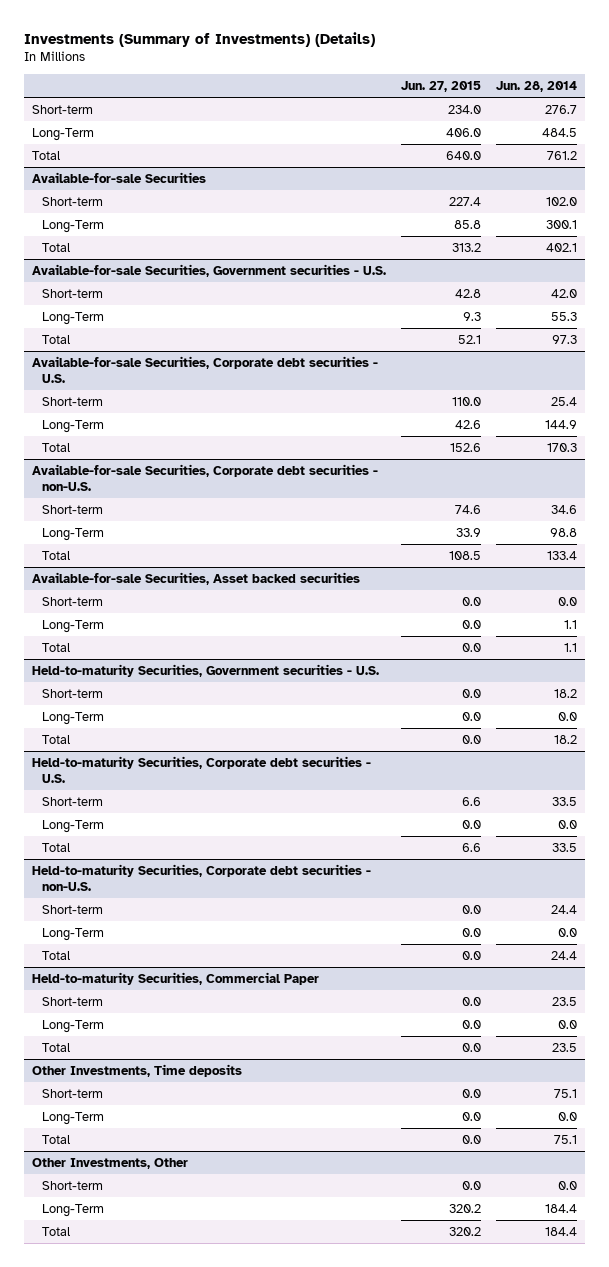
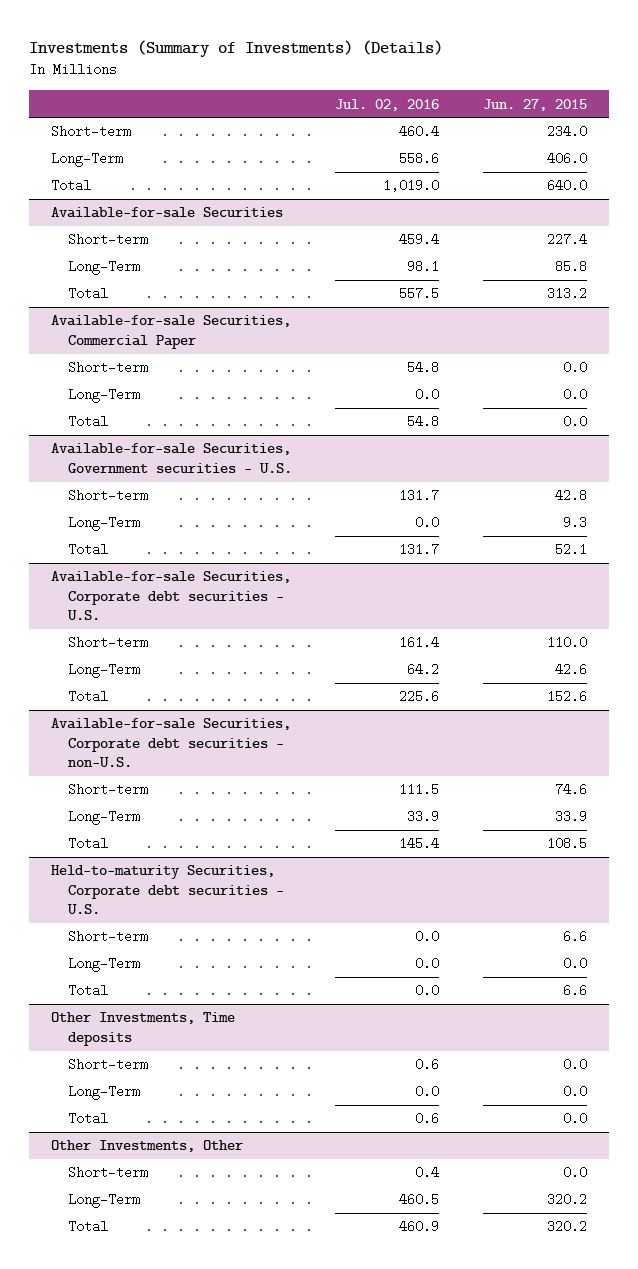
[495,80,577,92] Jun. 28, 2014 -> none
none -> [335,98,440,111] Jul. 02, 2016
none -> [50,315,291,349] Available-for-sale Securities, Commercial Paper
none -> [67,361,148,375] Short-term
none -> [67,388,140,404] Long-Term
none -> [67,415,108,429] Total
[31,571,360,585] Available-for-sale Securities, Asset backed securities -> none
[42,596,104,606] Short-term -> none
[42,619,105,633] Long-Term -> none
[42,642,71,652] Total -> none
[31,663,379,677] Held-to-maturity Securities, Government securities - U.S. -> none
[42,688,104,698] Short-term -> none
[42,711,105,725] Long-Term -> none
[42,734,71,744] Total -> none
[31,863,371,891] Held-to-maturity Securities, Corporate debt securities - non-U.S. -> none
[42,904,104,914] Short-term -> none
[42,927,105,941] Long-Term -> none
[42,950,71,960] Total -> none
[31,971,319,985] Held-to-maturity Securities, Commercial Paper -> none
[42,996,104,1006] Short-term -> none
[42,1019,105,1033] Long-Term -> none
[42,1042,71,1052] Total -> none

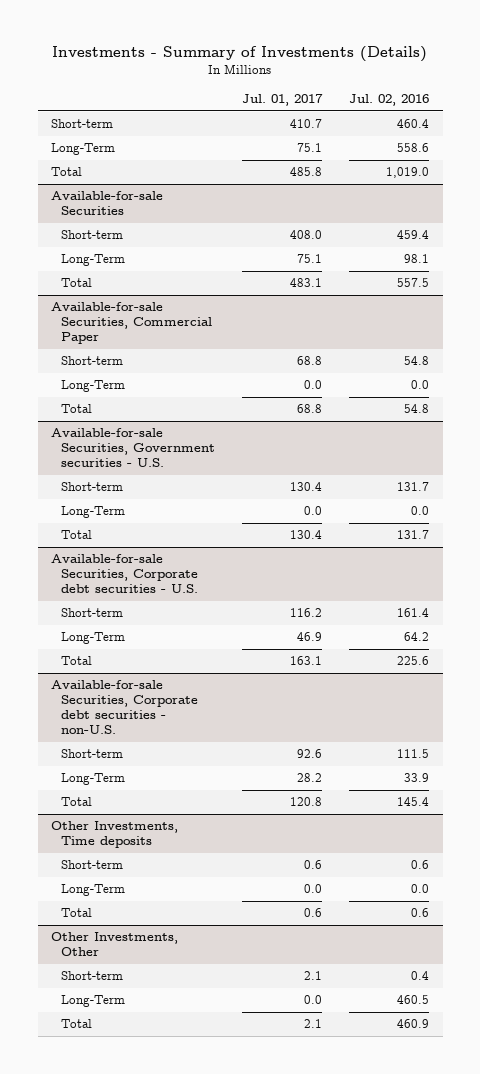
[28,40,443,58] Investments (Summary of Investments) (Details) -> [52,46,428,63] Investments - Summary of Investments (Details)
[483,98,588,111] Jun. 27, 2015 -> none
none -> [242,94,324,107] Jul. 01, 2017
[50,865,284,915] Held-to-maturity Securities, Corporate debt securities - U.S. -> none
[67,930,148,944] Short-term -> none
[67,957,140,973] Long-Term -> none
[67,984,108,998] Total -> none

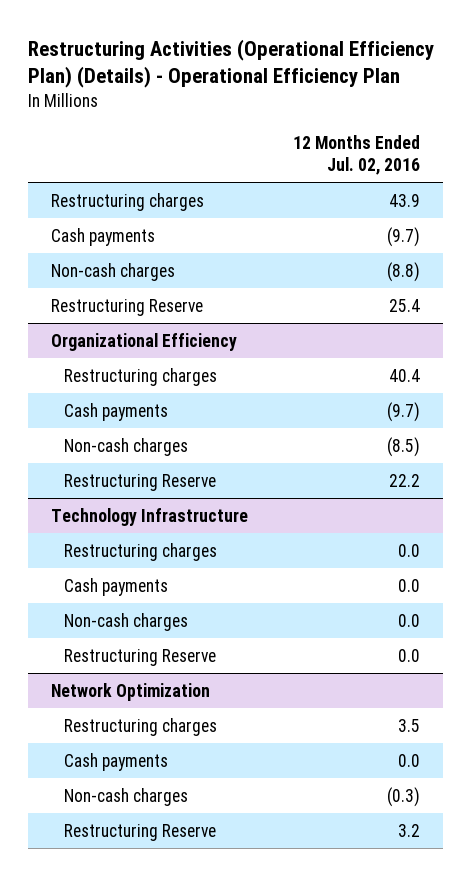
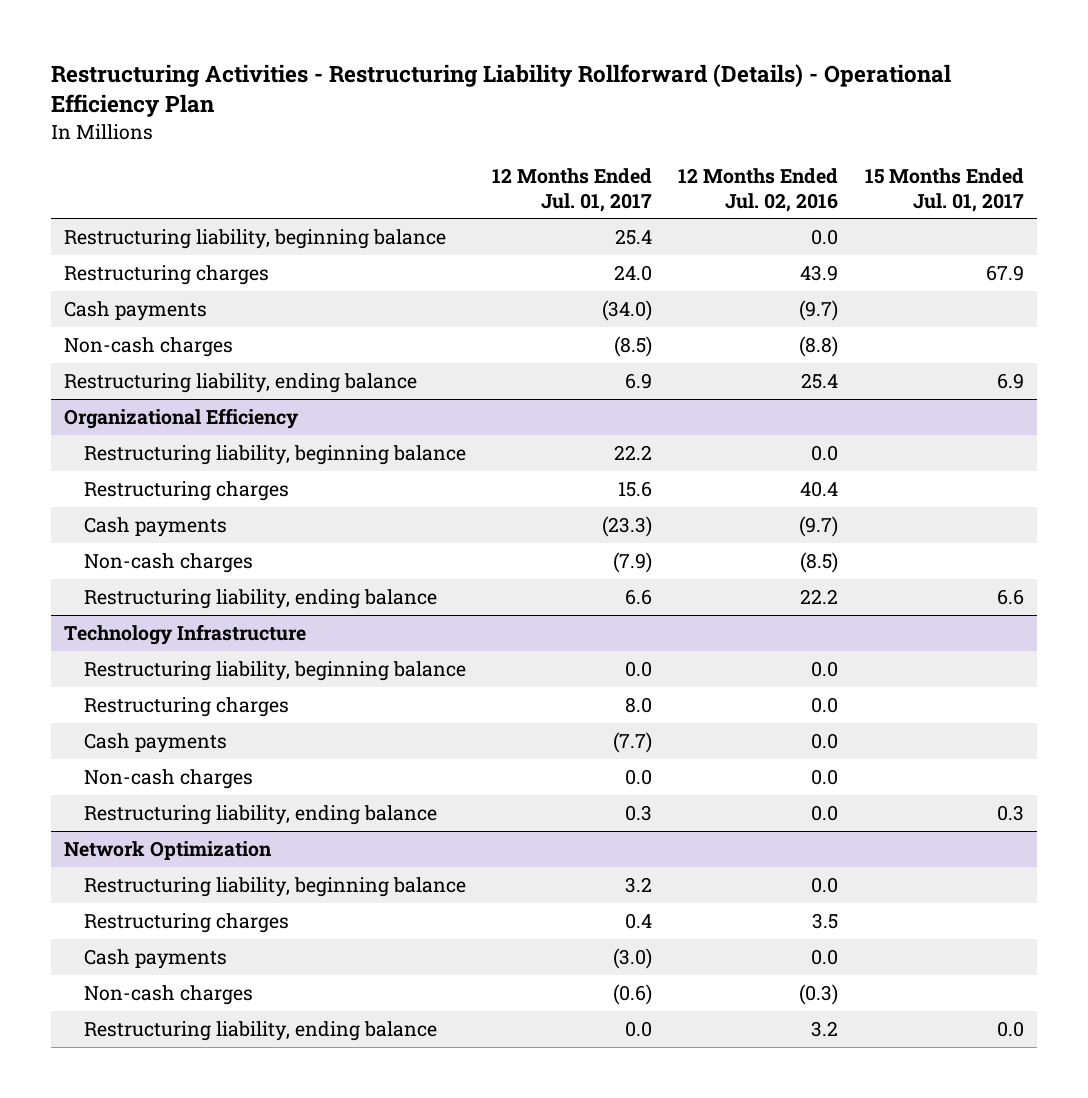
[28,38,435,89] Restructuring Activities (Operational Efficiency Plan) (Details) - Operational Efficiency Plan -> [51,63,952,118] Restructuring Activities - Restructuring Liability Rollforward (Details) - Operational Efficiency Plan
none -> [492,168,653,212] 12 Months Ended Jul. 01, 2017
none -> [864,168,1024,212] 15 Months Ended Jul. 01, 2017
none -> [64,228,447,249] Restructuring liability, beginning balance
[51,298,204,316] Restructuring Reserve -> [64,372,418,393] Restructuring liability, ending balance
none -> [84,444,467,465] Restructuring liability, beginning balance
[63,473,216,491] Restructuring Reserve -> [84,588,438,609] Restructuring liability, ending balance
none -> [84,660,467,681] Restructuring liability, beginning balance
[63,648,216,666] Restructuring Reserve -> [84,804,438,825] Restructuring liability, ending balance
none -> [84,876,467,897] Restructuring liability, beginning balance
[63,823,216,841] Restructuring Reserve -> [84,1020,438,1041] Restructuring liability, ending balance

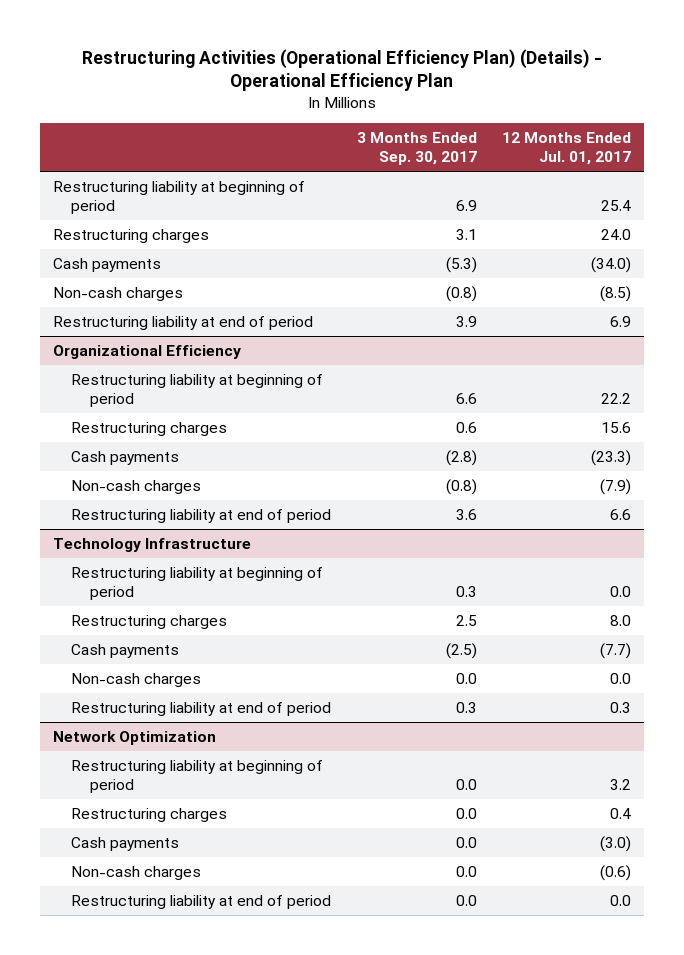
[51,63,952,118] Restructuring Activities - Restructuring Liability Rollforward (Details) - Operational Efficiency Plan -> [82,48,603,92] Restructuring Activities (Operational Efficiency Plan) (Details) - Operational Efficiency Plan
[678,168,839,212] 12 Months Ended Jul. 02, 2016 -> none
[864,168,1024,212] 15 Months Ended Jul. 01, 2017 -> none
none -> [356,132,477,166] 3 Months Ended Sep. 30, 2017
[64,228,447,249] Restructuring liability, beginning balance -> [52,180,305,214] Restructuring liability at beginning of period
[64,372,418,393] Restructuring liability, ending balance -> [52,315,313,330] Restructuring liability at end of period
[84,444,467,465] Restructuring liability, beginning balance -> [71,373,324,407] Restructuring liability at beginning of period
[84,588,438,609] Restructuring liability, ending balance -> [71,508,332,523] Restructuring liability at end of period
[84,660,467,681] Restructuring liability, beginning balance -> [71,566,324,600] Restructuring liability at beginning of period
[84,804,438,825] Restructuring liability, ending balance -> [71,701,332,716] Restructuring liability at end of period
[84,876,467,897] Restructuring liability, beginning balance -> [71,759,324,793] Restructuring liability at beginning of period
[84,1020,438,1041] Restructuring liability, ending balance -> [71,894,332,909] Restructuring liability at end of period

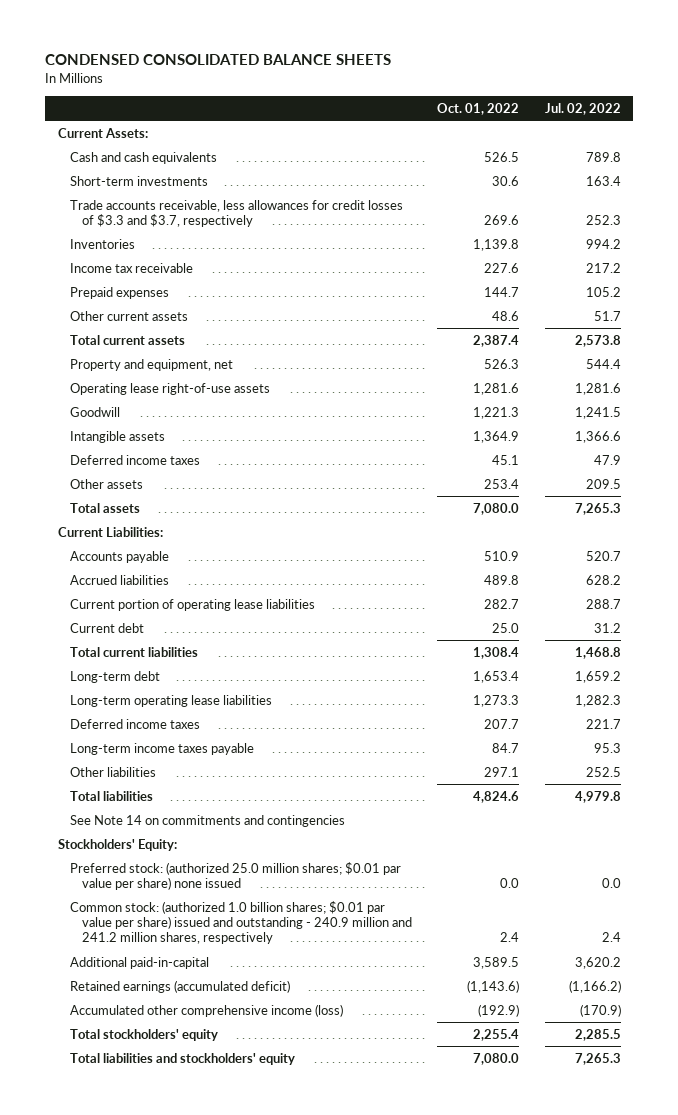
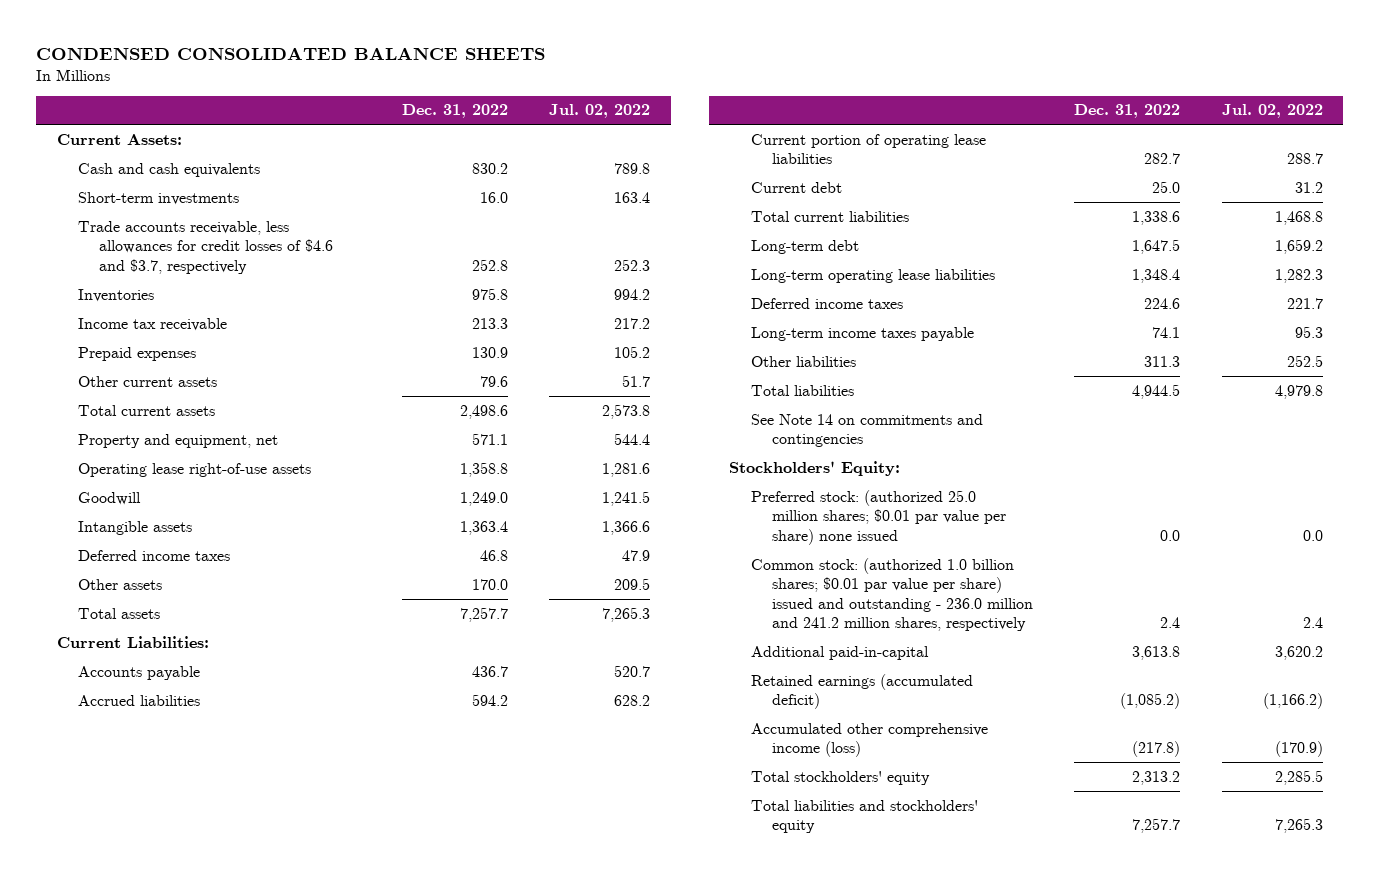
[437,102,520,115] Oct. 01, 2022 -> none
none -> [401,104,508,119] Dec. 31, 2022
[69,199,403,227] Trade accounts receivable, less allowances for credit losses of $3.3 and $3.7, respectively -> [78,220,334,274] Trade accounts receivable, less allowances for credit losses of $4.6 and $3.7, respectively
[69,900,413,945] Common stock: (authorized 1.0 billion shares; $0.01 par value per share) issued and outstanding - 240.9 million and 241.2 million shares, respectively -> [750,557,1034,632] Common stock: (authorized 1.0 billion shares; $0.01 par value per share) issued and outstanding - 236.0 million and 241.2 million shares, respectively

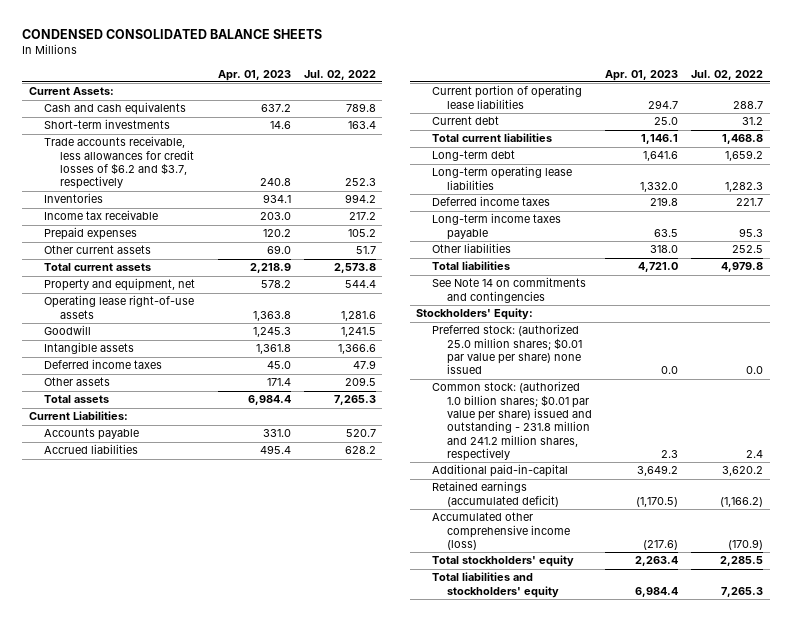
[401,104,508,119] Dec. 31, 2022 -> none
none -> [217,69,291,81] Apr. 01, 2023
[78,220,334,274] Trade accounts receivable, less allowances for credit losses of $4.6 and $3.7, respectively -> [44,136,194,190] Trade accounts receivable, less allowances for credit losses of $6.2 and $3.7, respectively
[750,557,1034,632] Common stock: (authorized 1.0 billion shares; $0.01 par value per share) issued and outstanding - 236.0 million and 241.2 million shares, respectively -> [431,381,593,462] Common stock: (authorized 1.0 billion shares; $0.01 par value per share) issued and outstanding - 231.8 million and 241.2 million shares, respectively

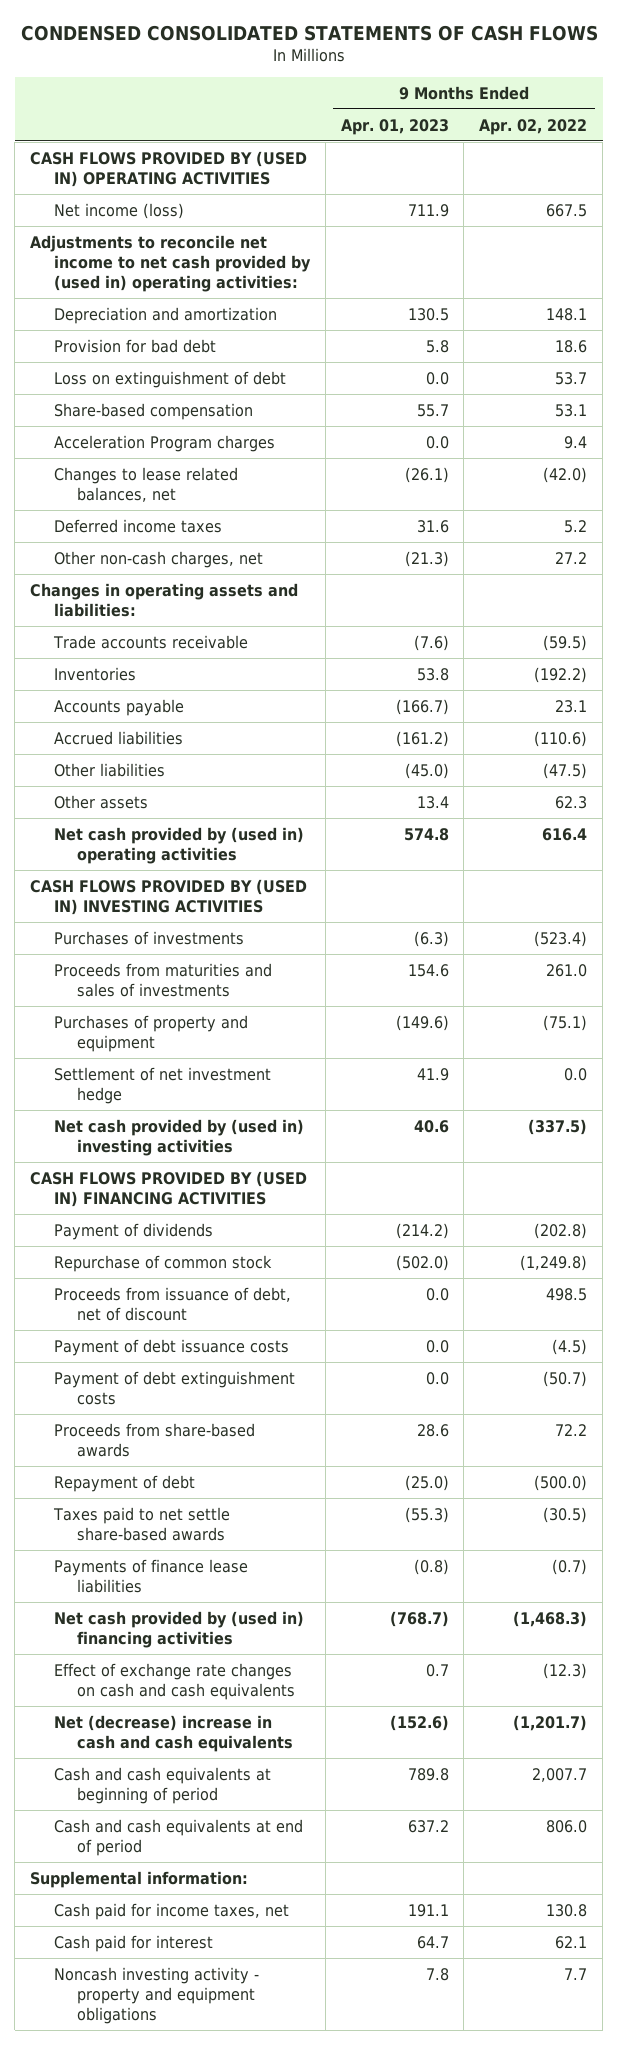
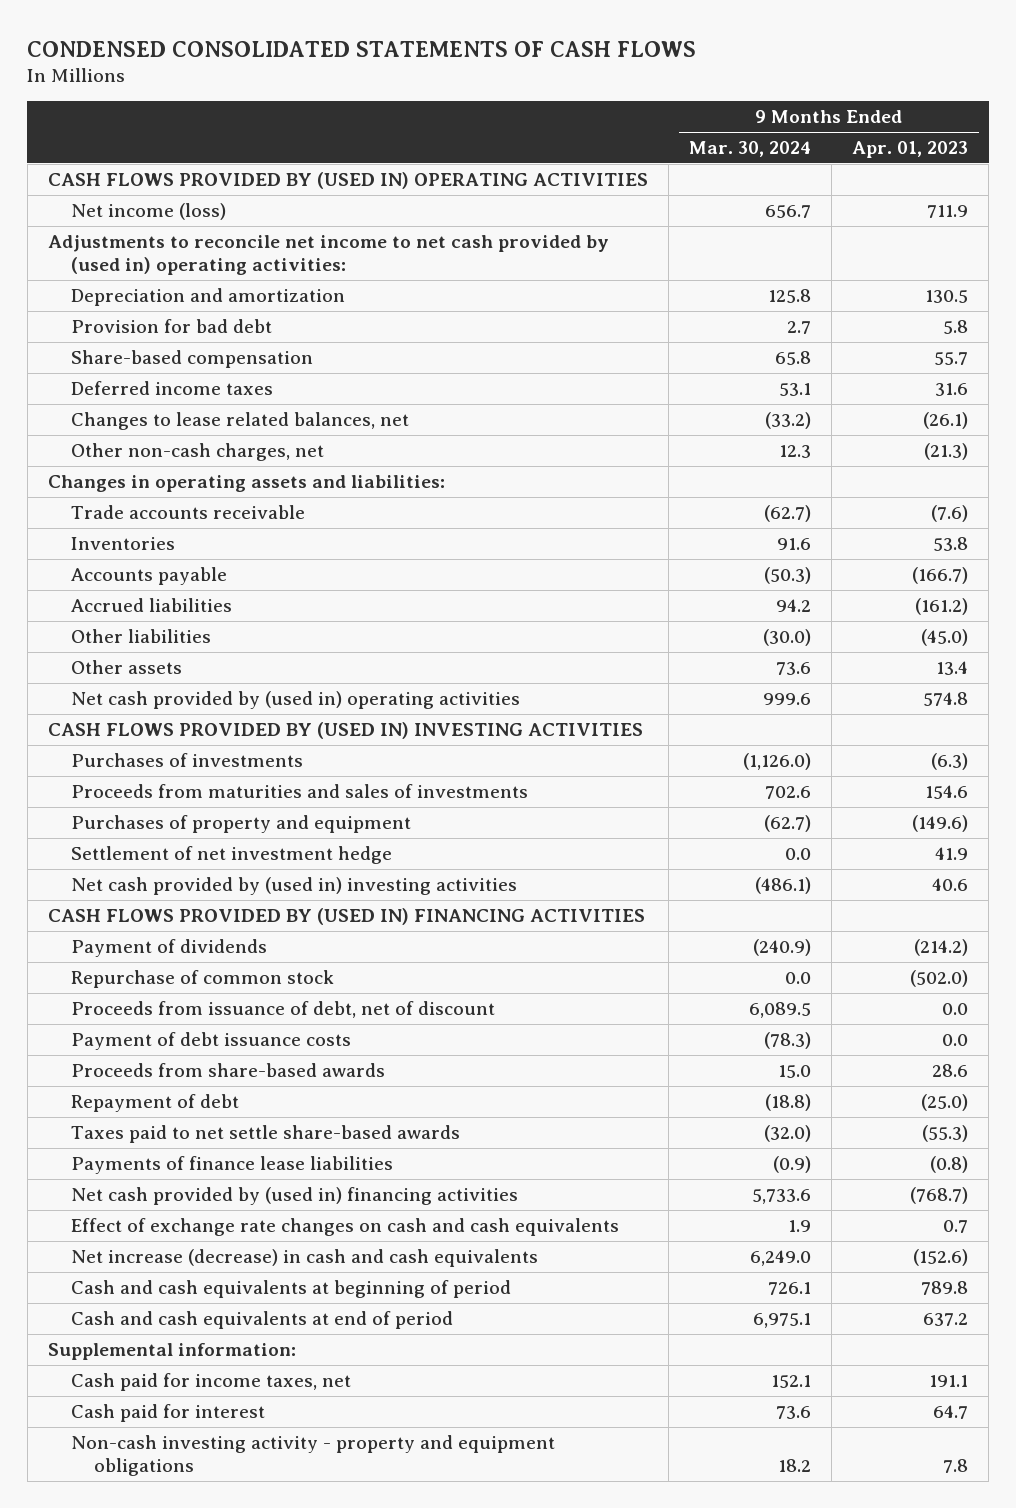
[479,118,588,135] Apr. 02, 2022 -> none
none -> [689,140,812,157] Mar. 30, 2024
[53,370,286,388] Loss on extinguishment of debt -> none
[53,434,275,452] Acceleration Program charges -> none
[53,466,238,502] Changes to lease related balances, net -> [71,411,410,430] Changes to lease related balances, net
[53,1370,295,1405] Payment of debt extinguishment costs -> none
[53,1714,293,1752] Net (decrease) increase in cash and cash equivalents -> [71,1248,539,1267] Net increase (decrease) in cash and cash equivalents
[53,1966,259,2024] Noncash investing activity - property and equipment obligations -> [71,1434,556,1476] Non-cash investing activity - property and equipment obligations

